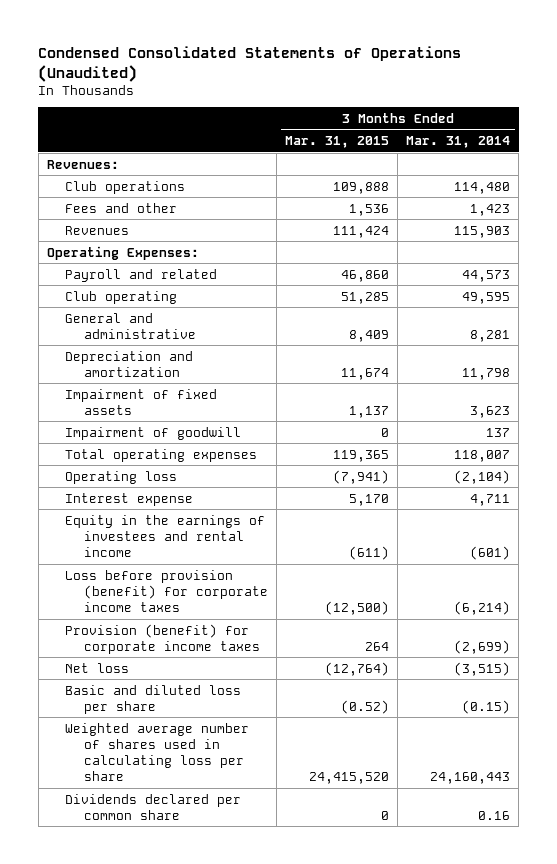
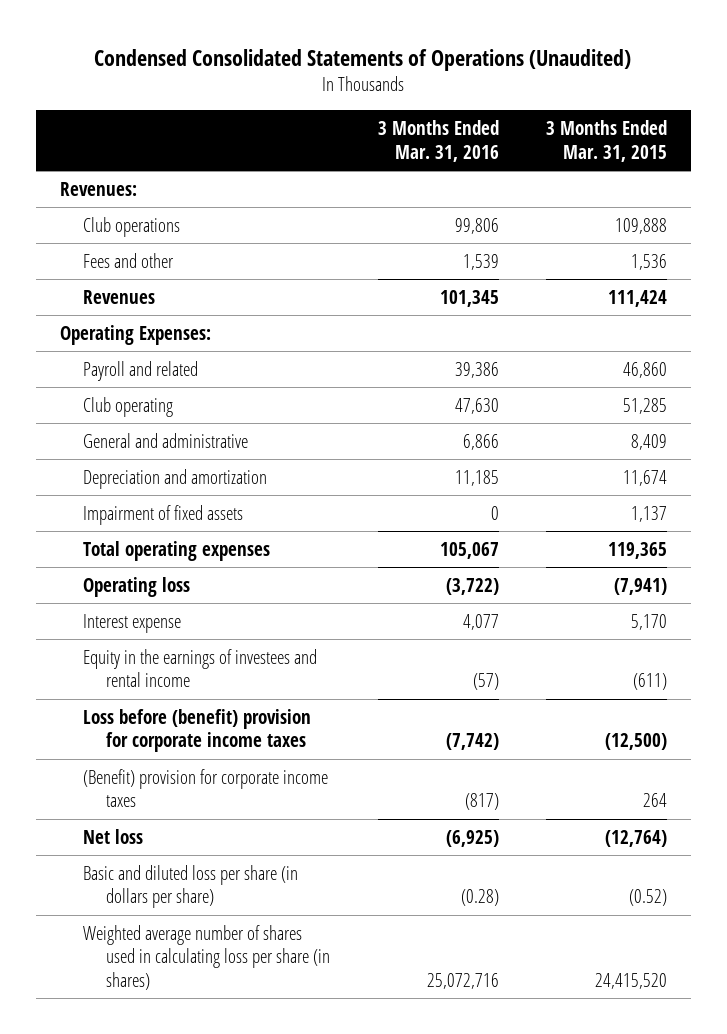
[406,136,511,149] Mar. 31, 2014 -> none
none -> [377,120,499,162] 3 Months Ended Mar. 31, 2016
[65,426,242,440] Impairment of goodwill -> none
[65,569,268,612] Loss before provision (benefit) for corporate income taxes -> [83,708,312,753] Loss before (benefit) provision for corporate income taxes
[65,623,260,654] Provision (benefit) for corporate income taxes -> [83,768,329,808] (Benefit) provision for corporate income taxes
[65,793,242,820] Dividends declared per common share -> none
[65,684,242,714] Basic and diluted loss per share -> [83,864,299,909] Basic and diluted loss per share (in dollars per share)
[65,722,250,782] Weighted average number of shares used in calculating loss per share -> [83,924,331,990] Weighted average number of shares used in calculating loss per share (in shares)

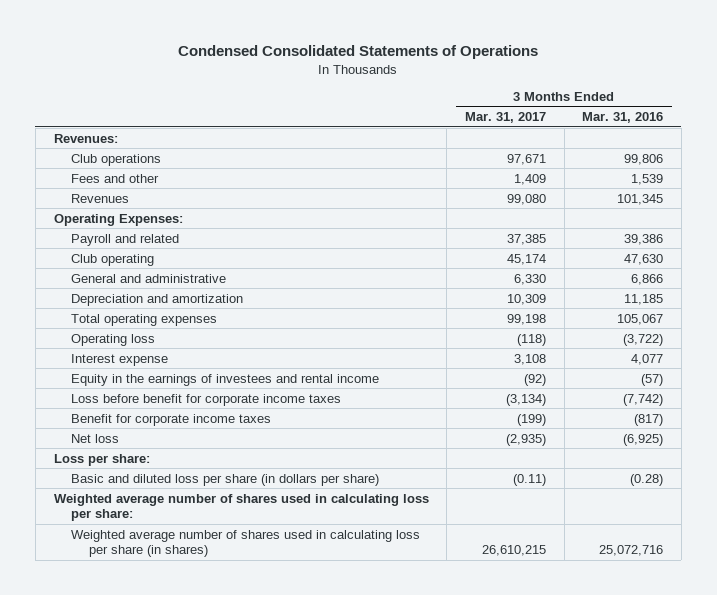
[94,48,632,71] Condensed Consolidated Statements of Operations (Unaudited) -> [178,44,539,59] Condensed Consolidated Statements of Operations
[546,120,668,162] 3 Months Ended Mar. 31, 2015 -> none
none -> [464,112,546,124] Mar. 31, 2017
[83,504,244,525] Impairment of fixed assets -> none
[83,708,312,753] Loss before (benefit) provision for corporate income taxes -> [71,393,342,406] Loss before benefit for corporate income taxes
[83,768,329,808] (Benefit) provision for corporate income taxes -> [71,413,272,426] Benefit for corporate income taxes
none -> [53,453,150,466] Loss per share:
none -> [53,493,429,522] Weighted average number of shares used in calculating loss per share:

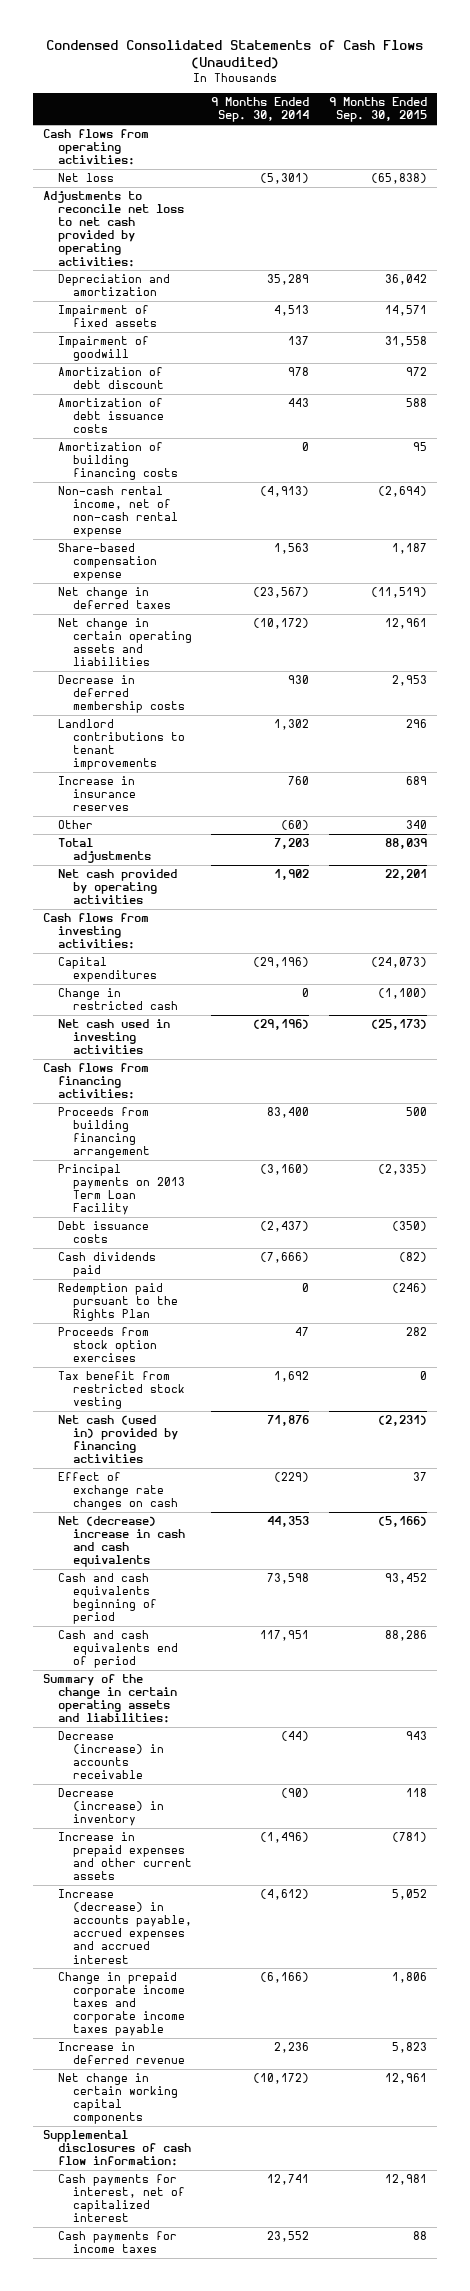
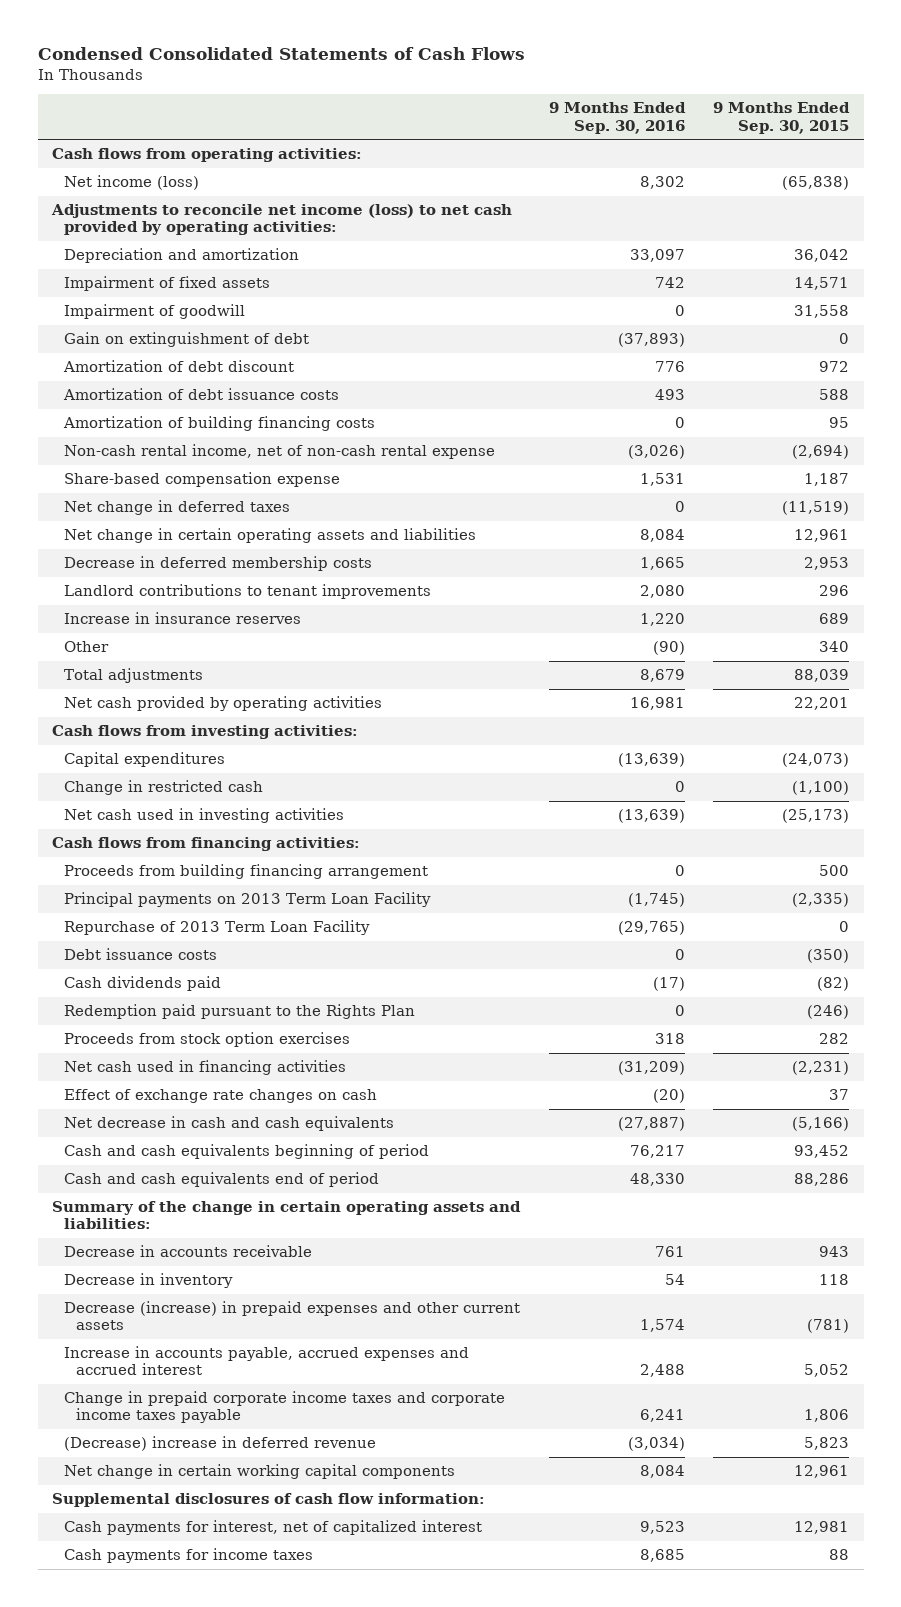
[45,40,423,70] Condensed Consolidated Statements of Cash Flows (Unaudited) -> [37,47,525,61] Condensed Consolidated Statements of Cash Flows
[211,97,310,123] 9 Months Ended Sep. 30, 2014 -> none
none -> [548,102,686,134] 9 Months Ended Sep. 30, 2016
[57,173,114,183] Net loss -> [64,175,200,191] Net income (loss)
[42,191,184,267] Adjustments to reconcile net loss to net cash provided by operating activities: -> [51,204,513,236] Adjustments to reconcile net income (loss) to net cash provided by operating activities:
none -> [64,332,310,348] Gain on extinguishment of debt
none -> [64,920,371,936] Repurchase of 2013 Term Loan Facility
[57,1371,186,1410] Tax benefit from restricted stock vesting -> none
[57,1415,179,1464] Net cash (used in) provided by financing activities -> [64,1060,347,1076] Net cash used in financing activities
[57,1516,186,1568] Net (decrease) increase in cash and cash equivalents -> [64,1116,395,1132] Net decrease in cash and cash equivalents
[57,1731,165,1780] Decrease (increase) in accounts receivable -> [64,1245,313,1258] Decrease in accounts receivable
[57,1788,165,1827] Decrease (increase) in inventory -> [64,1273,234,1289] Decrease in inventory
[57,1832,193,1881] Increase in prepaid expenses and other current assets -> [64,1301,521,1331] Decrease (increase) in prepaid expenses and other current assets
[57,1889,193,1964] Increase (decrease) in accounts payable, accrued expenses and accrued interest -> [64,1346,470,1376] Increase in accounts payable, accrued expenses and accrued interest
[57,2042,186,2065] Increase in deferred revenue -> [64,1436,377,1452] (Decrease) increase in deferred revenue

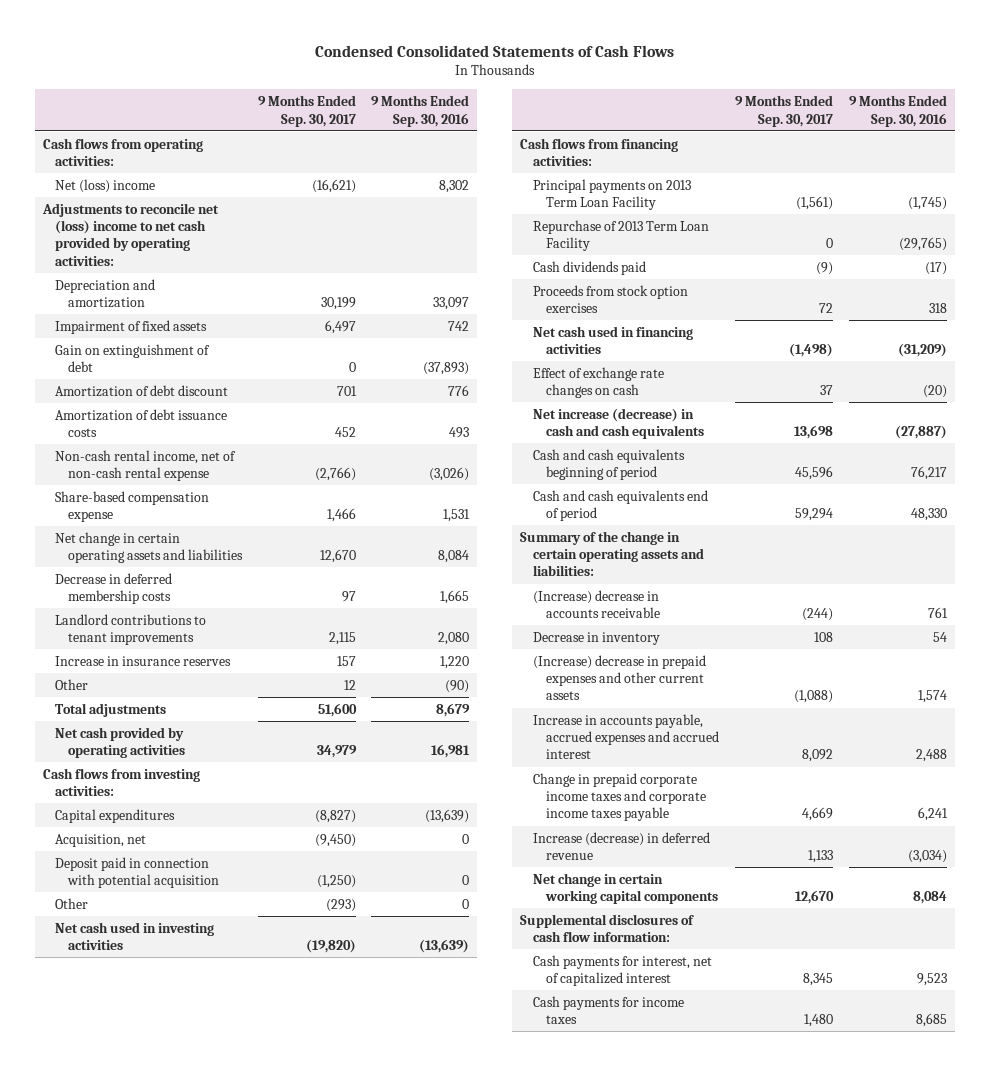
[713,102,851,134] 9 Months Ended Sep. 30, 2015 -> none
none -> [257,95,356,127] 9 Months Ended Sep. 30, 2017
[64,175,200,191] Net income (loss) -> [55,178,156,193] Net (loss) income
[51,204,513,236] Adjustments to reconcile net income (loss) to net cash provided by operating activities: -> [41,202,219,266] Adjustments to reconcile net (loss) income to net cash provided by operating activities:
[64,304,246,320] Impairment of goodwill -> none
[63,416,376,432] Amortization of building financing costs -> none
[64,500,291,516] Net change in deferred taxes -> none
[64,780,264,796] Change in restricted cash -> none
none -> [55,833,147,847] Acquisition, net
none -> [55,856,220,889] Deposit paid in connection with potential acquisition
none -> [55,897,89,909] Other
[64,864,429,880] Proceeds from building financing arrangement -> none
[64,948,218,961] Debt issuance costs -> none
[64,1004,416,1020] Redemption paid pursuant to the Rights Plan -> none
[64,1116,395,1132] Net decrease in cash and cash equivalents -> [532,407,704,440] Net increase (decrease) in cash and cash equivalents
[64,1245,313,1258] Decrease in accounts receivable -> [532,589,660,619] (Increase) decrease in accounts receivable
[64,1301,521,1331] Decrease (increase) in prepaid expenses and other current assets -> [532,654,706,701] (Increase) decrease in prepaid expenses and other current assets
[64,1436,377,1452] (Decrease) increase in deferred revenue -> [532,831,710,861] Increase (decrease) in deferred revenue

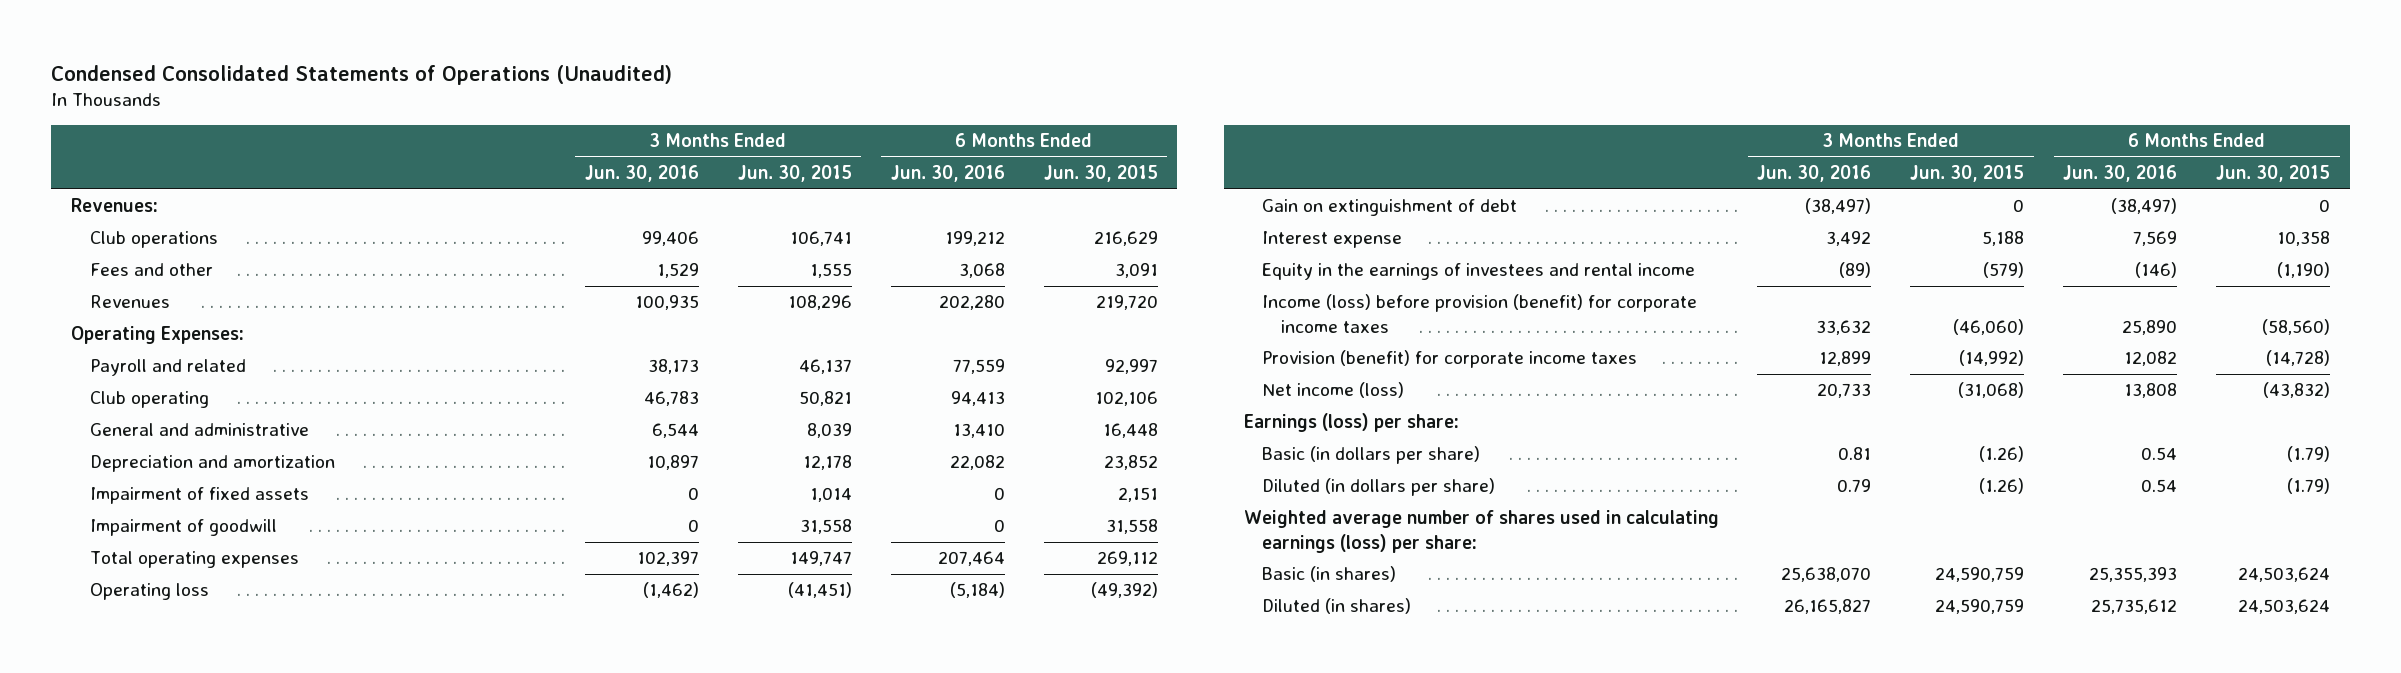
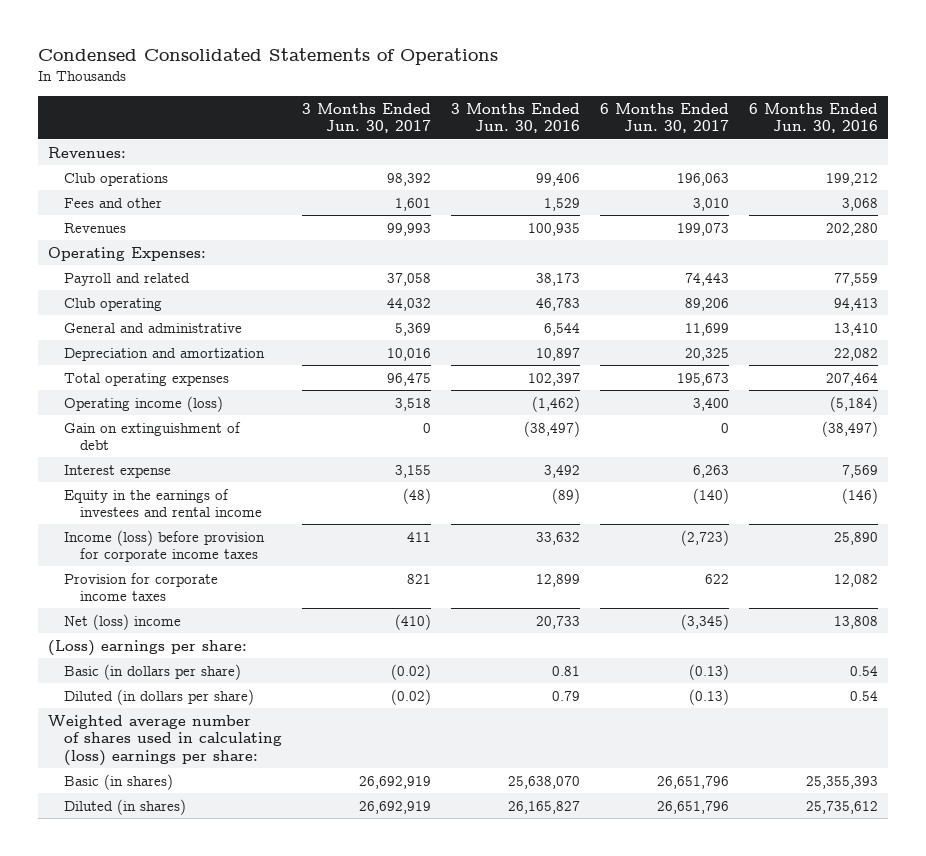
[51,64,673,85] Condensed Consolidated Statements of Operations (Unaudited) -> [37,47,498,65] Condensed Consolidated Statements of Operations
[737,165,852,183] Jun. 30, 2015 -> none
[1043,165,1158,183] Jun. 30, 2015 -> none
none -> [301,102,431,134] 3 Months Ended Jun. 30, 2017
none -> [599,102,729,134] 6 Months Ended Jun. 30, 2017
[89,487,309,505] Impairment of fixed assets -> none
[89,519,277,537] Impairment of goodwill -> none
[89,583,209,601] Operating loss -> [63,395,223,412] Operating income (loss)
[1262,294,1698,333] Income (loss) before provision (benefit) for corporate income taxes -> [63,529,265,563] Income (loss) before provision for corporate income taxes
[1262,350,1638,369] Provision (benefit) for corporate income taxes -> [63,572,218,602] Provision for corporate income taxes
[1262,382,1405,399] Net income (loss) -> [63,613,181,630] Net (loss) income
[1243,413,1459,433] Earnings (loss) per share: -> [47,639,247,656] (Loss) earnings per share:
[1243,510,1719,553] Weighted average number of shares used in calculating earnings (loss) per share: -> [47,714,282,766] Weighted average number of shares used in calculating (loss) earnings per share:

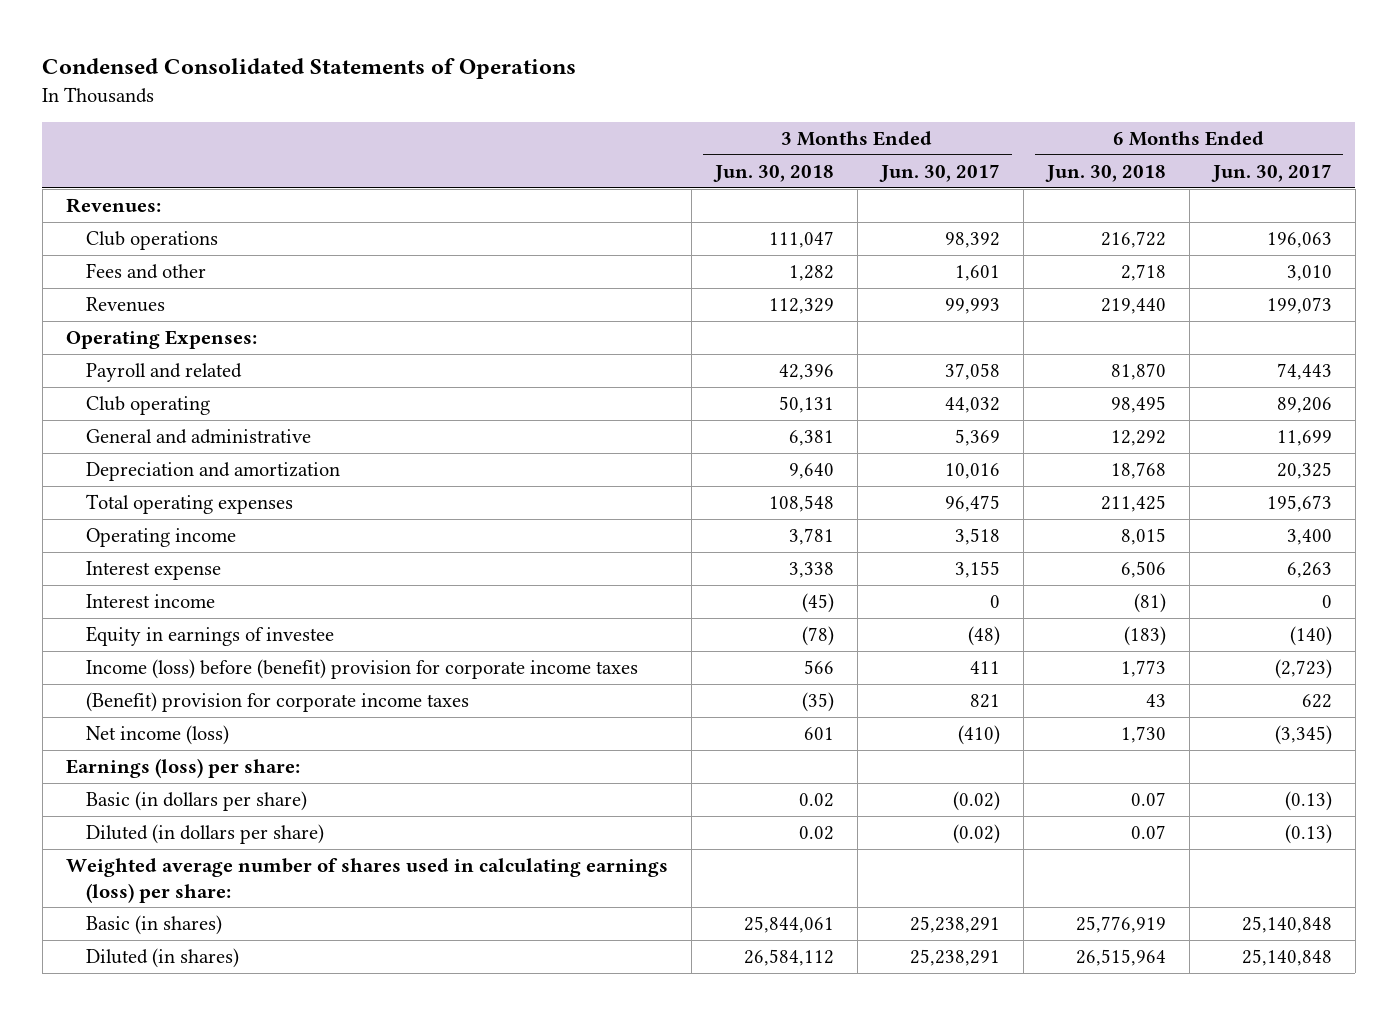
[450,102,580,134] 3 Months Ended Jun. 30, 2016 -> none
[748,102,878,134] 6 Months Ended Jun. 30, 2016 -> none
none -> [712,164,834,182] Jun. 30, 2018
none -> [1044,164,1166,182] Jun. 30, 2018
[63,421,241,451] Gain on extinguishment of debt -> none
[63,395,223,412] Operating income (loss) -> [85,527,236,547] Operating income
none -> [85,593,215,608] Interest income
[63,488,262,518] Equity in the earnings of investees and rental income -> [85,625,334,646] Equity in earnings of investee
[63,529,265,563] Income (loss) before provision for corporate income taxes -> [85,658,638,679] Income (loss) before (benefit) provision for corporate income taxes
[63,572,218,602] Provision for corporate income taxes -> [85,691,469,712] (Benefit) provision for corporate income taxes
[63,613,181,630] Net (loss) income -> [85,724,229,745] Net income (loss)
[47,639,247,656] (Loss) earnings per share: -> [65,757,300,778] Earnings (loss) per share:
[47,714,282,766] Weighted average number of shares used in calculating (loss) earnings per share: -> [65,857,668,903] Weighted average number of shares used in calculating earnings (loss) per share:
[358,775,431,789] 26,692,919 -> [909,915,1000,933] 25,238,291
[656,775,729,789] 26,651,796 -> [1241,915,1332,933] 25,140,848
[358,800,431,814] 26,692,919 -> [909,948,1000,966] 25,238,291
[656,800,729,814] 26,651,796 -> [1241,948,1332,966] 25,140,848

